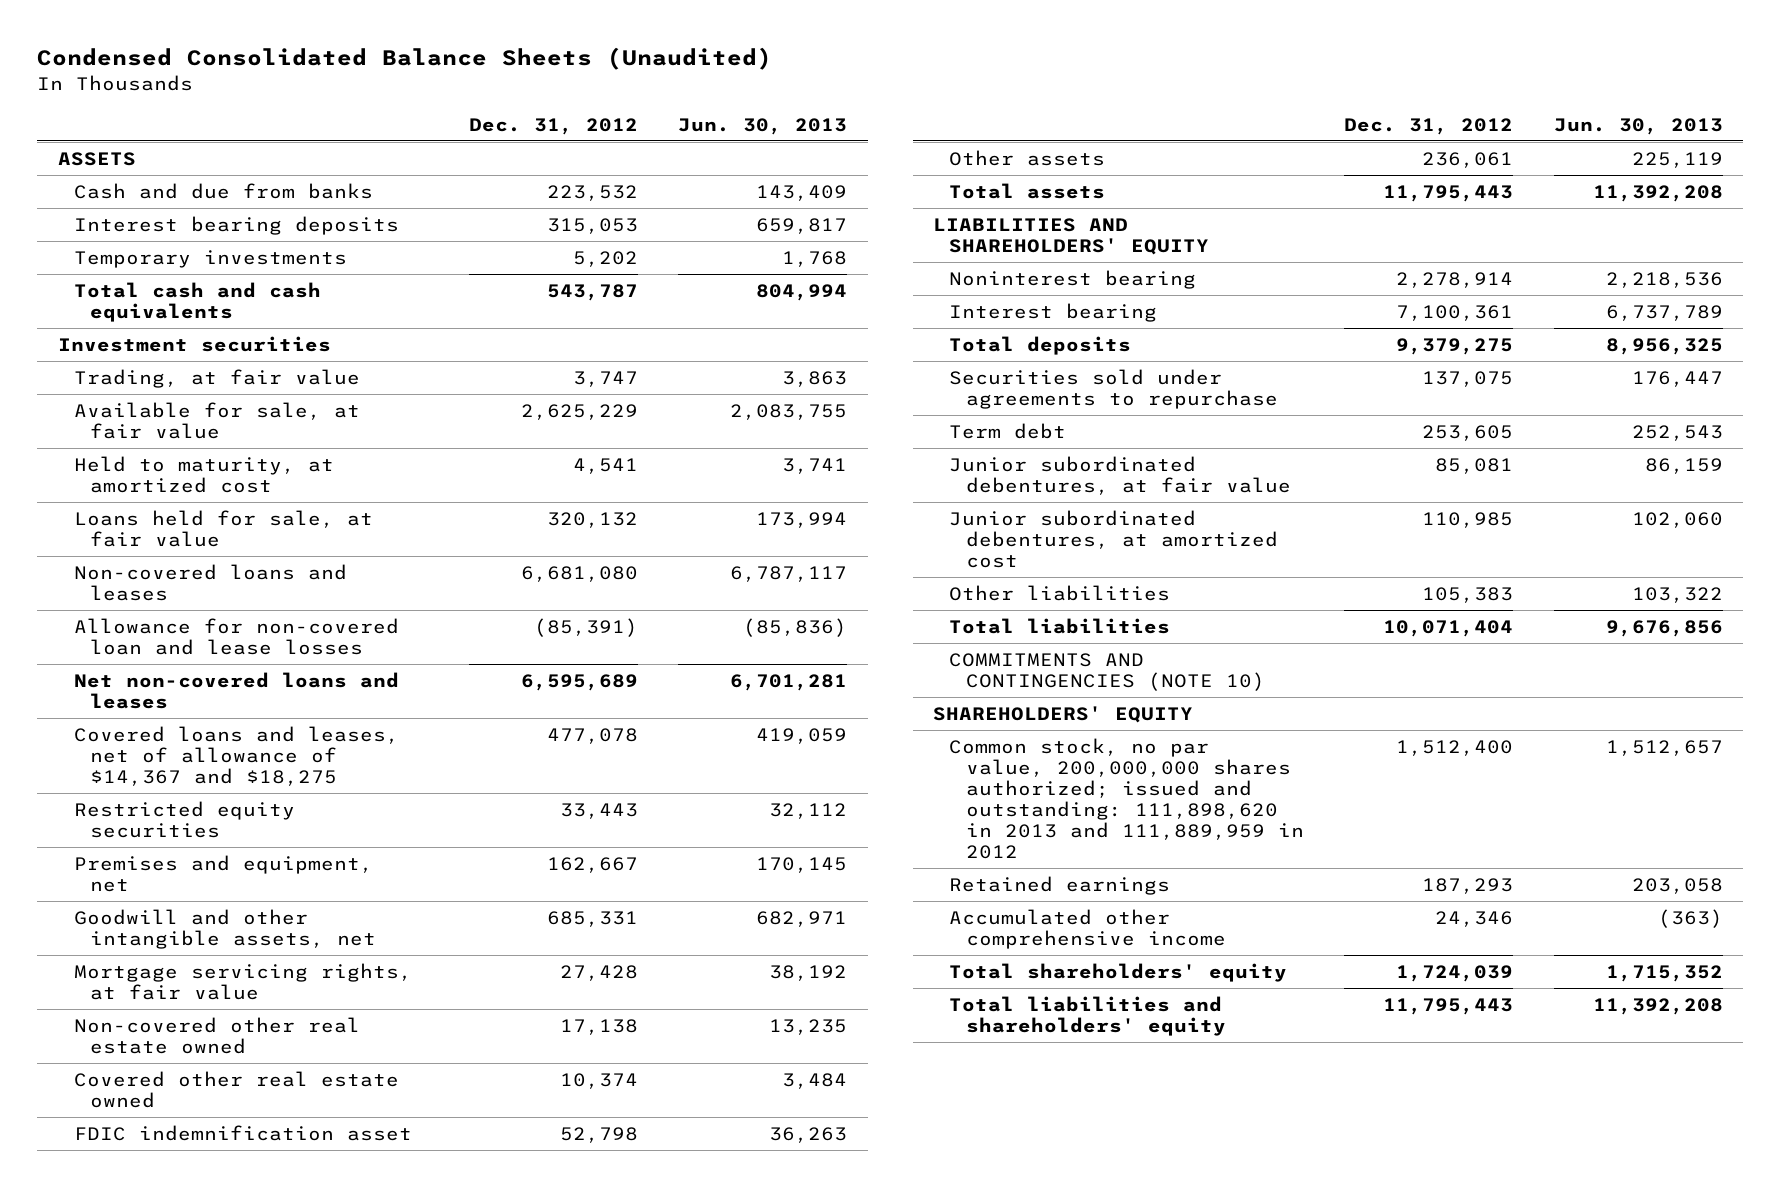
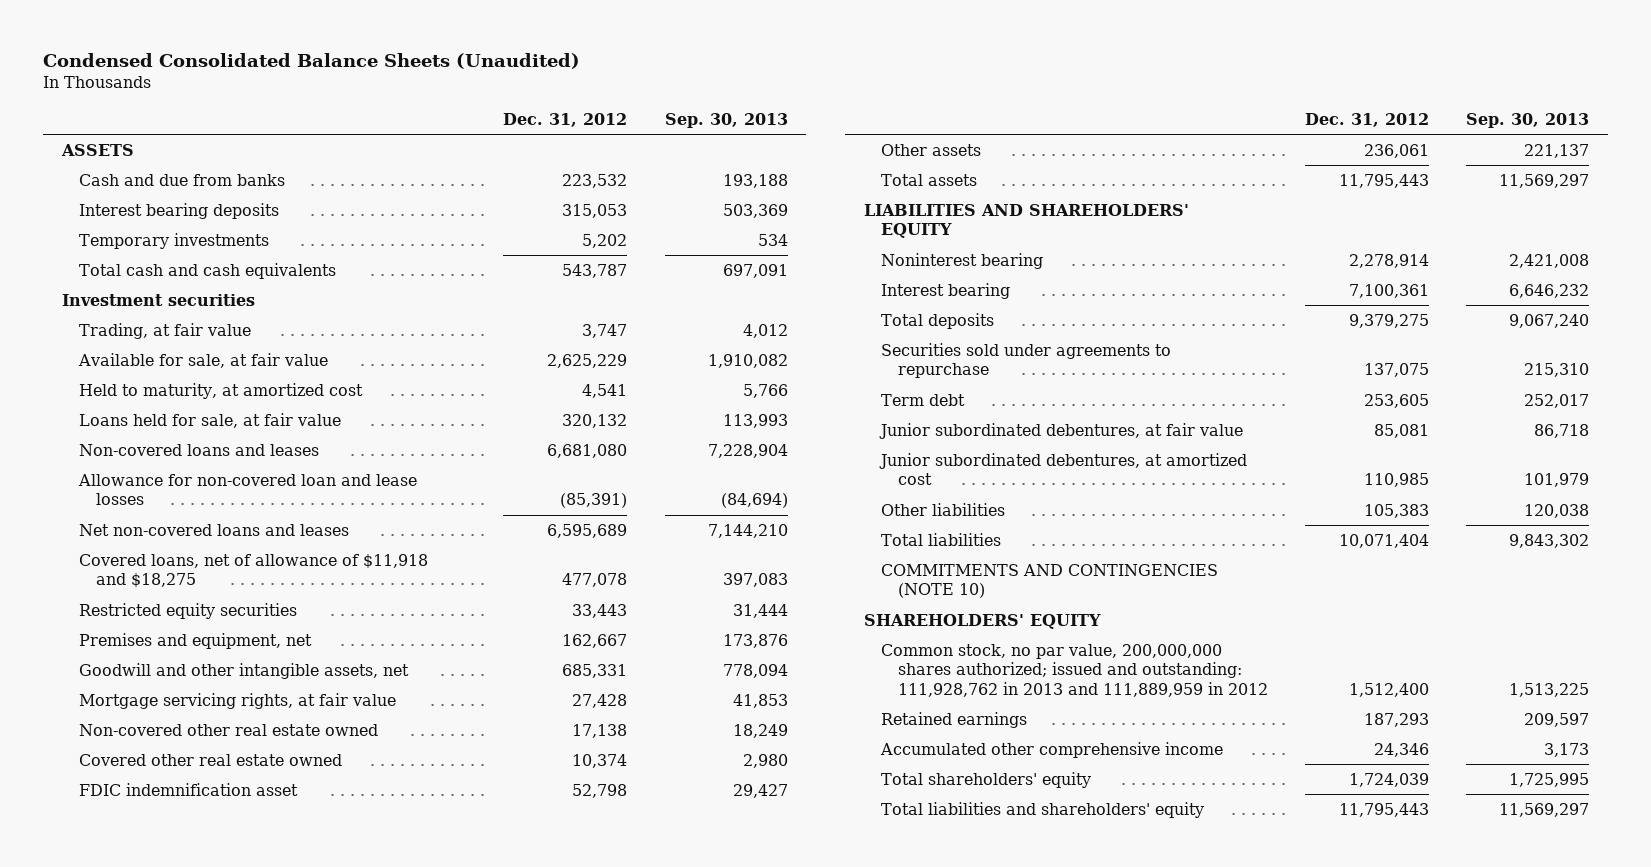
[678,117,848,135] Jun. 30, 2013 -> none
none -> [664,112,788,128] Sep. 30, 2013
[73,725,399,786] Covered loans and leases, net of allowance of $14,367 and $18,275 -> [78,553,428,589] Covered loans, net of allowance of $11,918 and $18,275
[949,737,1304,859] Common stock, no par value, 200,000,000 shares authorized; issued and outstanding: 111,898,620 in 2013 and 111,889,959 in 2012 -> [880,643,1268,697] Common stock, no par value, 200,000,000 shares authorized; issued and outstanding: 111,928,762 in 2013 and 111,889,959 in 2012

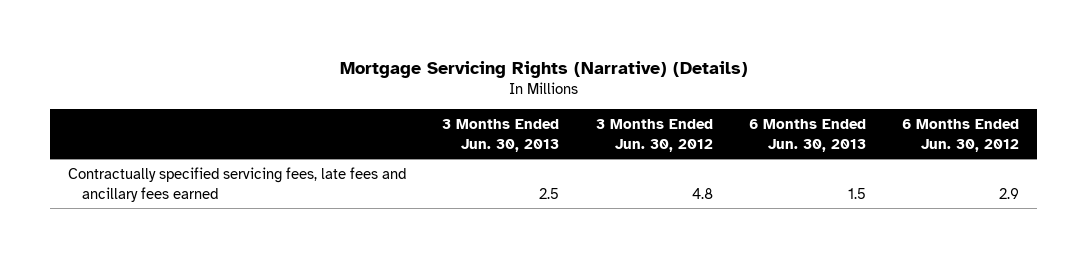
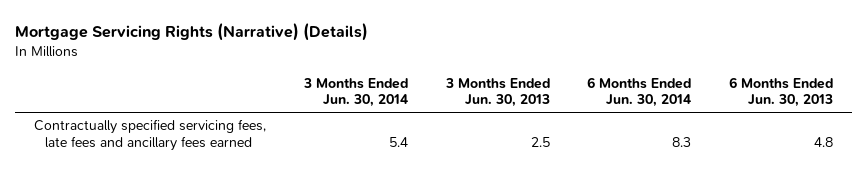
[595,119,713,152] 3 Months Ended Jun. 30, 2012 -> none
[901,119,1019,152] 6 Months Ended Jun. 30, 2012 -> none
none -> [302,77,408,108] 3 Months Ended Jun. 30, 2014
none -> [587,76,692,108] 6 Months Ended Jun. 30, 2014
[847,187,866,199] 1.5 -> [814,137,834,148] 4.8

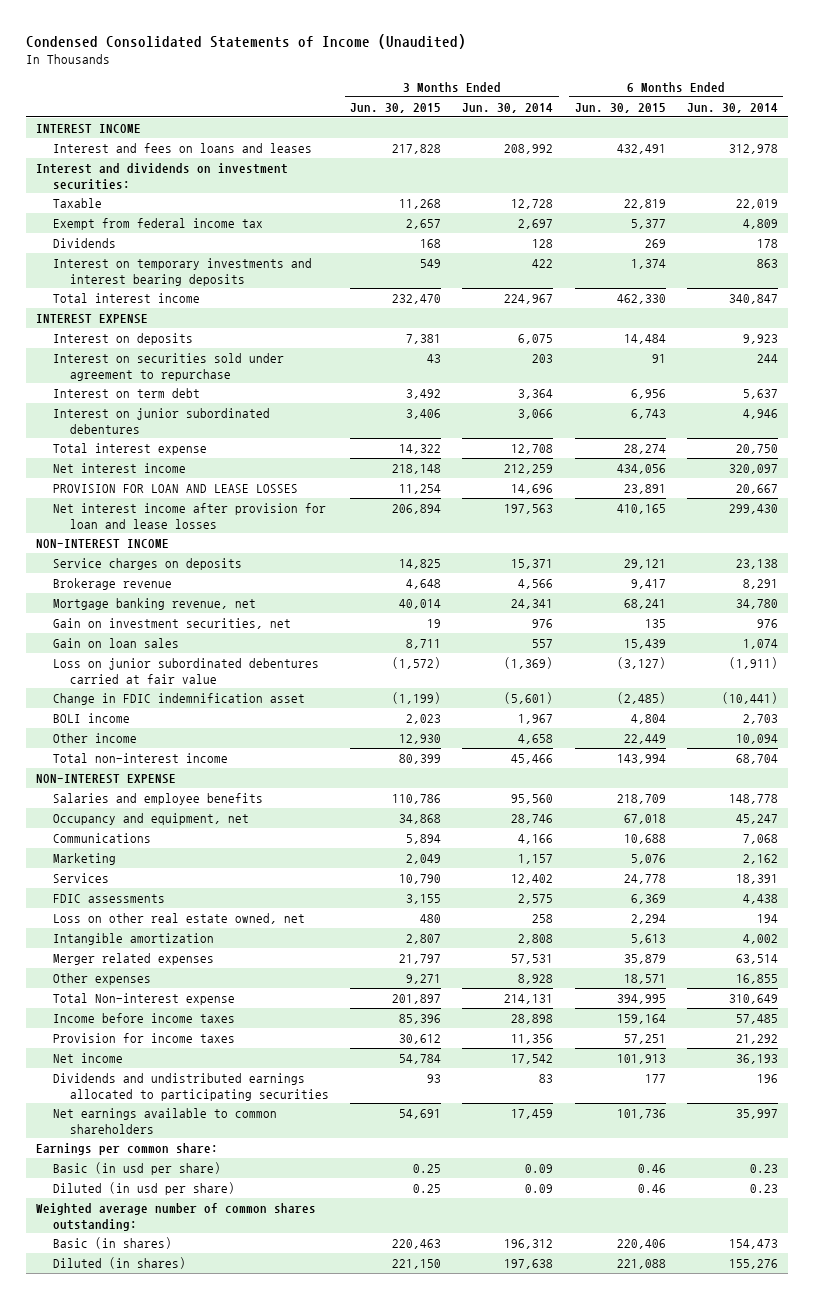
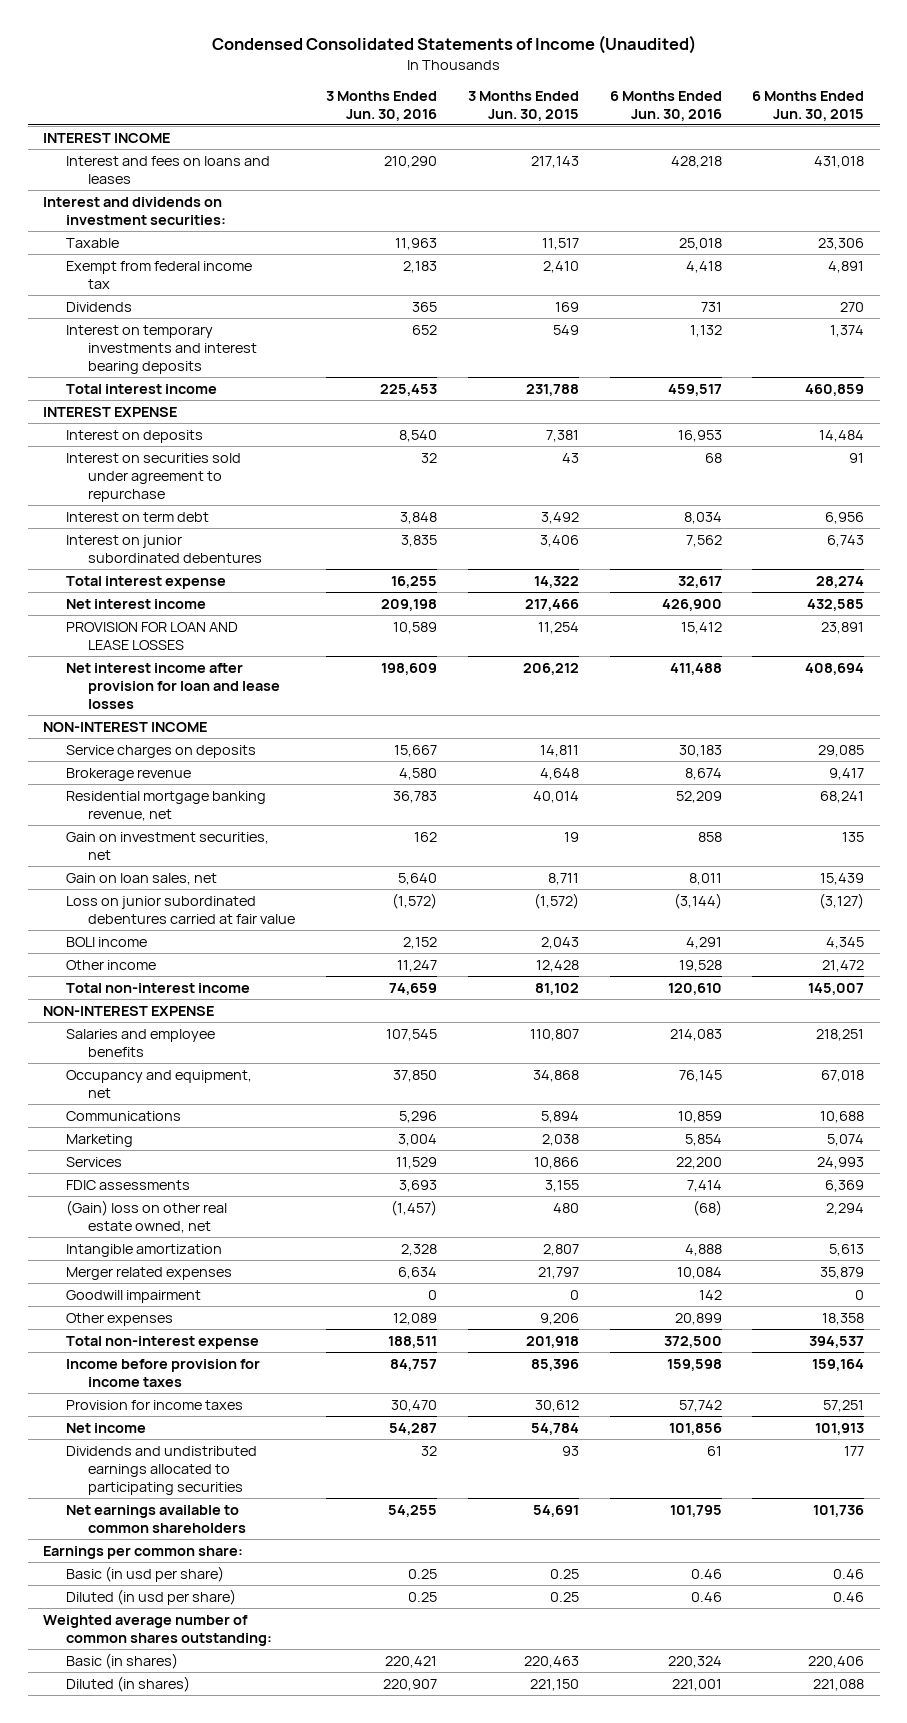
[462,102,554,113] Jun. 30, 2014 -> none
[686,102,778,113] Jun. 30, 2014 -> none
none -> [325,90,437,121] 3 Months Ended Jun. 30, 2016
none -> [609,90,722,121] 6 Months Ended Jun. 30, 2016
[392,144,442,155] 217,828 -> [530,155,579,168] 217,143
[616,144,666,155] 432,491 -> [814,155,865,168] 431,018
[399,199,442,210] 11,268 -> [541,237,579,250] 11,517
[623,199,666,210] 22,819 -> [818,237,865,250] 23,306
[406,219,442,230] 2,657 -> [542,260,579,273] 2,410
[630,219,666,230] 5,377 -> [828,260,865,273] 4,891
[420,239,442,249] 168 -> [554,301,579,312] 169
[644,239,666,249] 269 -> [840,301,865,312] 270
[392,294,442,305] 232,470 -> [525,383,579,396] 231,788
[616,294,666,305] 462,330 -> [805,383,865,396] 460,859
[392,464,442,475] 218,148 -> [524,598,579,611] 217,466
[616,464,666,475] 434,056 -> [807,598,865,611] 432,585
[392,504,442,515] 206,894 -> [522,662,579,675] 206,212
[616,504,666,515] 410,165 -> [805,662,865,675] 408,694
[399,559,442,570] 14,825 -> [539,744,579,757] 14,811
[623,559,666,570] 29,121 -> [818,744,865,757] 29,085
[53,598,257,611] Mortgage banking revenue, net -> [65,790,266,821] Residential mortgage banking revenue, net
[53,638,180,649] Gain on loan sales -> [65,872,217,885] Gain on loan sales, net
[53,693,306,706] Change in FDIC indemnification asset -> none
[406,714,442,725] 2,023 -> [540,936,579,949] 2,043
[630,714,666,725] 4,804 -> [826,936,865,949] 4,345
[399,734,442,745] 12,930 -> [535,959,579,972] 12,428
[623,734,666,745] 22,449 -> [822,959,865,972] 21,472
[399,754,442,765] 80,399 -> [534,982,579,995] 81,102
[616,754,666,765] 143,994 -> [808,982,865,995] 145,007
[392,794,442,805] 110,786 -> [529,1028,579,1041] 110,807
[616,794,666,805] 218,709 -> [816,1028,865,1041] 218,251
[406,854,442,865] 2,049 -> [541,1133,579,1146] 2,038
[630,854,666,865] 5,076 -> [827,1133,865,1146] 5,074
[399,874,442,885] 10,790 -> [533,1156,579,1169] 10,866
[623,874,666,885] 24,778 -> [817,1156,865,1169] 24,993
[53,913,306,925] Loss on other real estate owned, net -> [65,1199,227,1233] (Gain) loss on other real estate owned, net
none -> [65,1289,201,1303] Goodwill impairment
[406,974,442,985] 9,271 -> [539,1312,579,1325] 9,206
[623,974,666,985] 18,571 -> [822,1312,865,1325] 18,358
[53,993,236,1006] Total Non-interest expense -> [65,1335,259,1349] Total non-interest expense
[392,994,442,1005] 201,897 -> [525,1335,579,1348] 201,918
[616,994,666,1005] 394,995 -> [809,1335,865,1348] 394,537
[53,1013,236,1024] Income before income taxes -> [65,1358,260,1387] Income before provision for income taxes

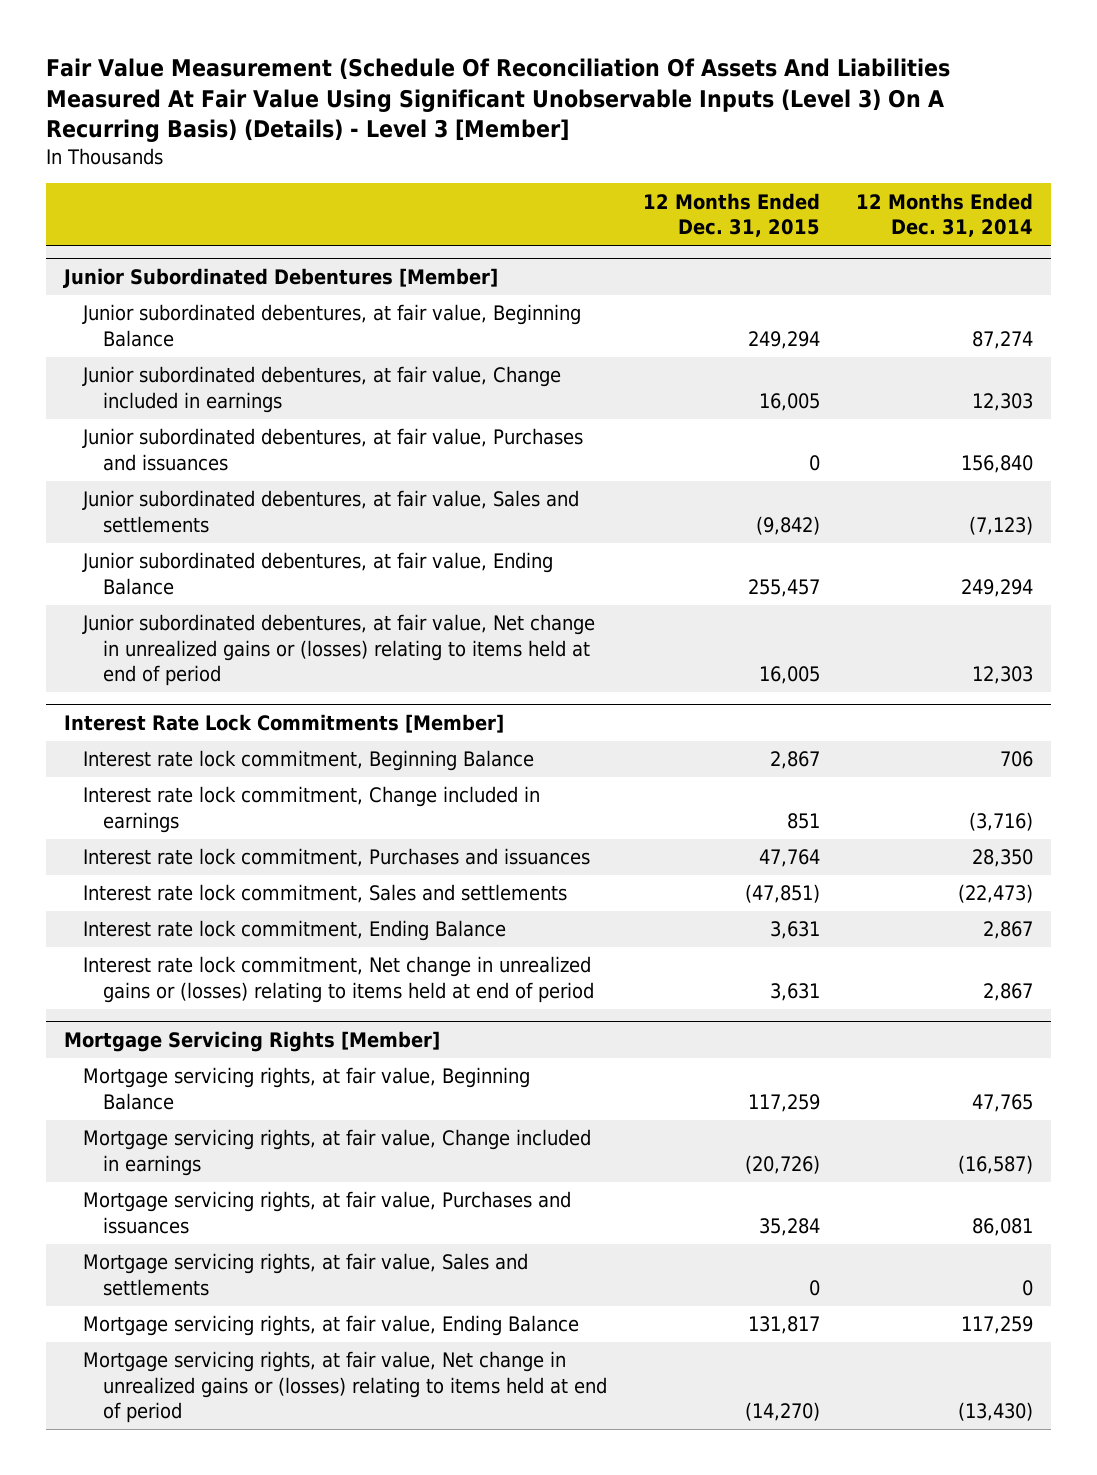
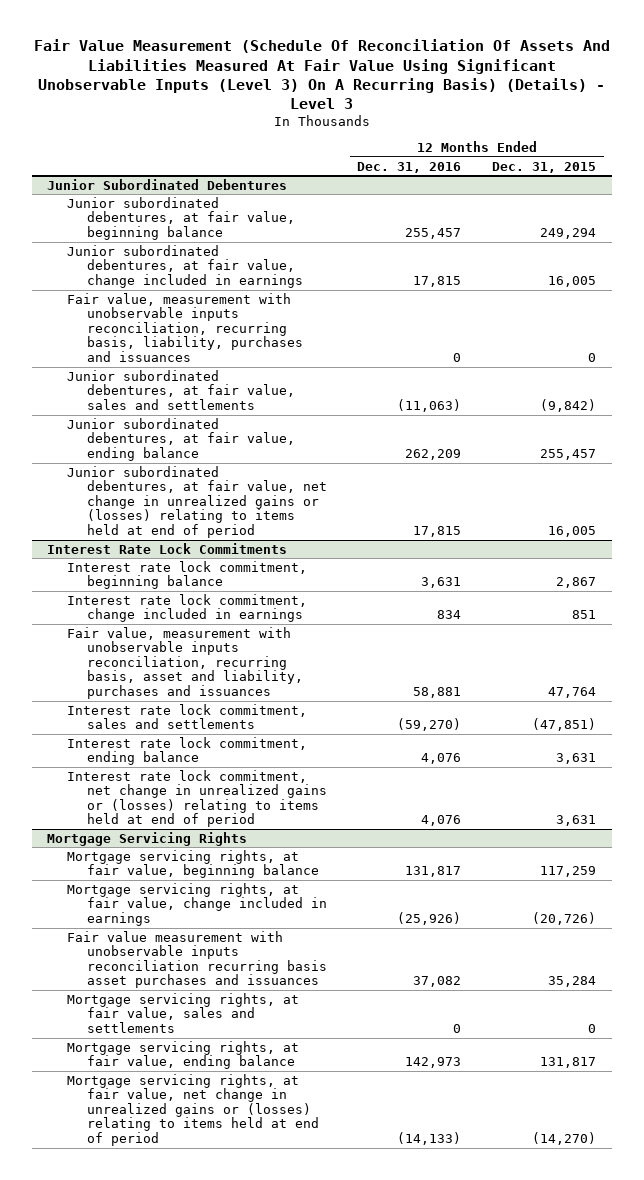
[45,58,950,143] Fair Value Measurement (Schedule Of Reconciliation Of Assets And Liabilities Measured At Fair Value Using Significant Unobservable Inputs (Level 3) On A Recurring Basis) (Details) - Level 3 [Member] -> [33,39,610,110] Fair Value Measurement (Schedule Of Reconciliation Of Assets And Liabilities Measured At Fair Value Using Significant Unobservable Inputs (Level 3) On A Recurring Basis) (Details) - Level 3
[856,192,1034,238] 12 Months Ended Dec. 31, 2014 -> none
none -> [357,161,462,173] Dec. 31, 2016
[62,268,498,289] Junior Subordinated Debentures [Member] -> [47,178,288,190] Junior Subordinated Debentures
[82,304,582,347] Junior subordinated debentures, at fair value, Beginning Balance -> [66,196,295,240] Junior subordinated debentures, at fair value, beginning balance
[82,366,562,413] Junior subordinated debentures, at fair value, Change included in earnings -> [66,244,303,288] Junior subordinated debentures, at fair value, change included in earnings
[82,428,584,471] Junior subordinated debentures, at fair value, Purchases and issuances -> [66,292,303,362] Fair value, measurement with unobservable inputs reconciliation, recurring basis, liability, purchases and issuances
[82,490,580,533] Junior subordinated debentures, at fair value, Sales and settlements -> [66,369,295,410] Junior subordinated debentures, at fair value, sales and settlements
[82,552,554,595] Junior subordinated debentures, at fair value, Ending Balance -> [66,417,295,461] Junior subordinated debentures, at fair value, ending balance
[82,614,596,687] Junior subordinated debentures, at fair value, Net change in unrealized gains or (losses) relating to items held at end of period -> [66,465,327,538] Junior subordinated debentures, at fair value, net change in unrealized gains or (losses) relating to items held at end of period
[63,714,504,734] Interest Rate Lock Commitments [Member] -> [47,542,288,554] Interest Rate Lock Commitments
[83,750,535,772] Interest rate lock commitment, Beginning Balance -> [66,560,307,590] Interest rate lock commitment, beginning balance
[83,786,541,833] Interest rate lock commitment, Change included in earnings -> [66,593,307,623] Interest rate lock commitment, change included in earnings
[83,848,591,868] Interest rate lock commitment, Purchases and issuances -> [66,626,303,699] Fair value, measurement with unobservable inputs reconciliation, recurring basis, asset and liability, purchases and issuances
[83,884,568,904] Interest rate lock commitment, Sales and settlements -> [66,703,307,730] Interest rate lock commitment, sales and settlements
[83,920,507,942] Interest rate lock commitment, Ending Balance -> [66,736,307,766] Interest rate lock commitment, ending balance
[83,956,594,1003] Interest rate lock commitment, Net change in unrealized gains or (losses) relating to items held at end of period -> [66,769,327,828] Interest rate lock commitment, net change in unrealized gains or (losses) relating to items held at end of period
[63,1031,440,1053] Mortgage Servicing Rights [Member] -> [47,831,248,846] Mortgage Servicing Rights
[83,1067,531,1110] Mortgage servicing rights, at fair value, Beginning Balance -> [66,849,319,879] Mortgage servicing rights, at fair value, beginning balance
[83,1129,592,1176] Mortgage servicing rights, at fair value, Change included in earnings -> [66,882,327,926] Mortgage servicing rights, at fair value, change included in earnings
[83,1191,572,1234] Mortgage servicing rights, at fair value, Purchases and issuances -> [66,930,327,989] Fair value measurement with unobservable inputs reconciliation recurring basis asset purchases and issuances
[83,1253,529,1296] Mortgage servicing rights, at fair value, Sales and settlements -> [66,992,299,1033] Mortgage servicing rights, at fair value, sales and settlements
[83,1315,580,1337] Mortgage servicing rights, at fair value, Ending Balance -> [66,1040,299,1070] Mortgage servicing rights, at fair value, ending balance
[83,1351,607,1424] Mortgage servicing rights, at fair value, Net change in unrealized gains or (losses) relating to items held at end of period -> [66,1073,319,1146] Mortgage servicing rights, at fair value, net change in unrealized gains or (losses) relating to items held at end of period

